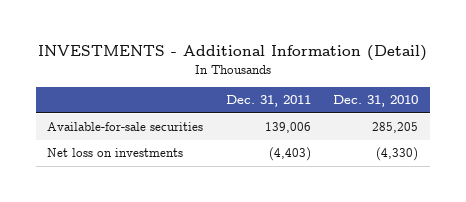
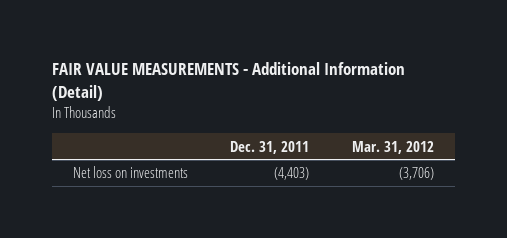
[37,45,427,62] INVESTMENTS - Additional Information (Detail) -> [51,61,405,102] FAIR VALUE MEASUREMENTS - Additional Information (Detail)
[333,95,419,108] Dec. 31, 2010 -> none
none -> [351,140,434,154] Mar. 31, 2012
[47,122,204,132] Available-for-sale securities -> none

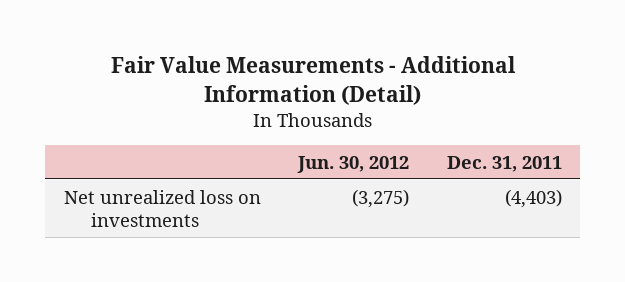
[51,61,405,102] FAIR VALUE MEASUREMENTS - Additional Information (Detail) -> [110,56,516,105] Fair Value Measurements - Additional Information (Detail)
[351,140,434,154] Mar. 31, 2012 -> none
none -> [297,155,410,173] Jun. 30, 2012
[72,166,188,179] Net loss on investments -> [63,189,261,227] Net unrealized loss on investments

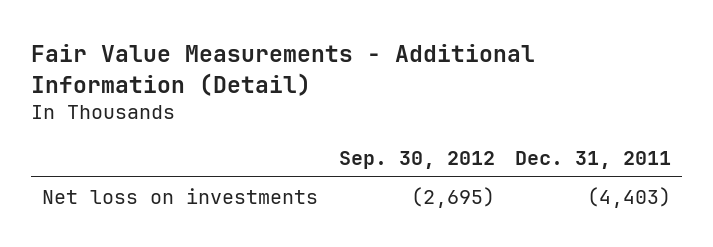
[297,155,410,173] Jun. 30, 2012 -> none
none -> [338,151,495,170] Sep. 30, 2012
[63,189,261,227] Net unrealized loss on investments -> [41,188,318,205] Net loss on investments

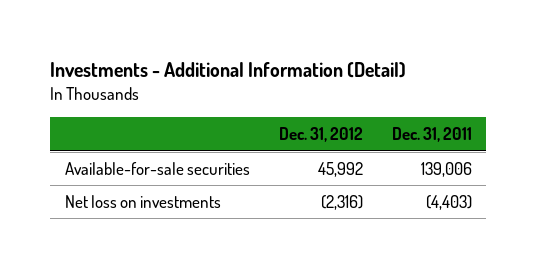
[31,43,536,96] Fair Value Measurements - Additional Information (Detail) -> [50,61,407,78] Investments - Additional Information (Detail)
[338,151,495,170] Sep. 30, 2012 -> none
none -> [278,127,363,143] Dec. 31, 2012
none -> [64,161,250,175] Available-for-sale securities

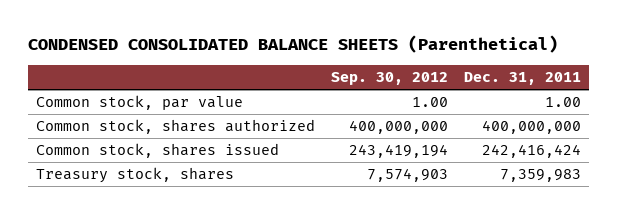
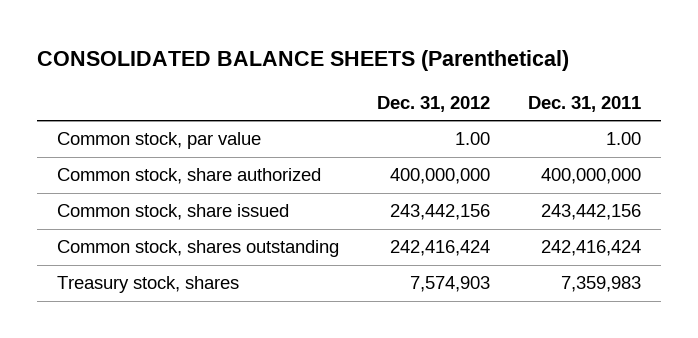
[27,35,558,54] CONDENSED CONSOLIDATED BALANCE SHEETS (Parenthetical) -> [37,50,570,72] CONSOLIDATED BALANCE SHEETS (Parenthetical)
[330,72,448,86] Sep. 30, 2012 -> none
none -> [377,96,491,113] Dec. 31, 2012
[35,119,315,135] Common stock, shares authorized -> [56,168,321,185] Common stock, share authorized
[35,143,279,159] Common stock, shares issued -> [56,204,289,221] Common stock, share issued
[481,144,581,159] 242,416,424 -> [541,204,642,221] 243,442,156
none -> [56,240,339,258] Common stock, shares outstanding

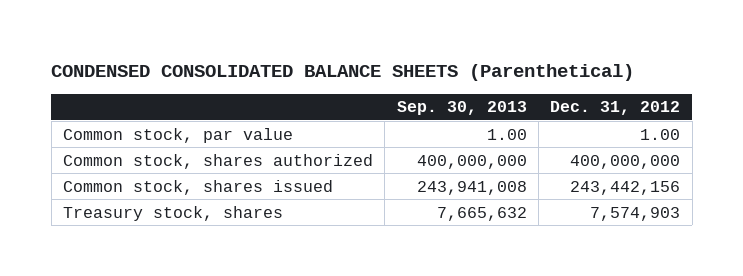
[37,50,570,72] CONSOLIDATED BALANCE SHEETS (Parenthetical) -> [51,64,635,82] CONDENSED CONSOLIDATED BALANCE SHEETS (Parenthetical)
[528,96,642,113] Dec. 31, 2011 -> none
none -> [396,101,527,116] Sep. 30, 2013
[56,240,339,258] Common stock, shares outstanding -> none
[56,168,321,185] Common stock, share authorized -> [63,153,374,169] Common stock, shares authorized
[56,204,289,221] Common stock, share issued -> [63,179,334,195] Common stock, shares issued

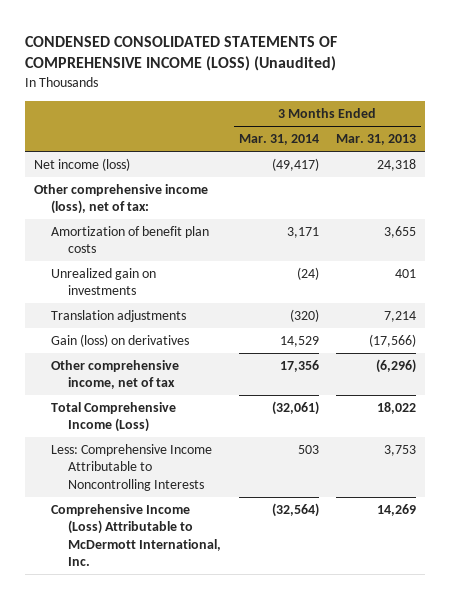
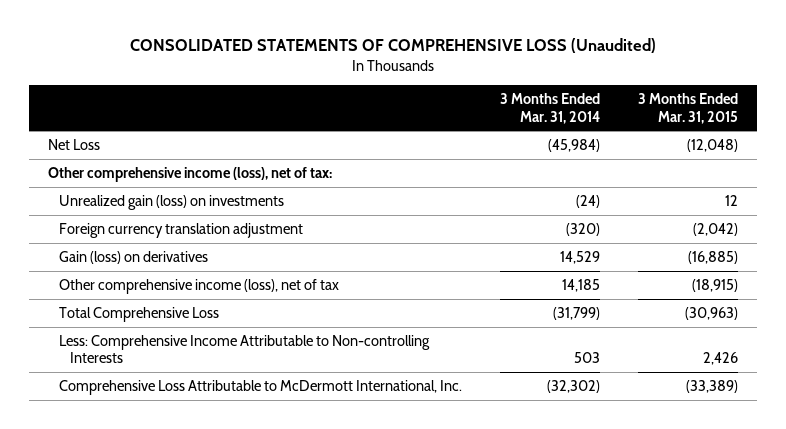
[25,35,338,72] CONDENSED CONSOLIDATED STATEMENTS OF COMPREHENSIVE INCOME (LOSS) (Unaudited) -> [129,38,656,54] CONSOLIDATED STATEMENTS OF COMPREHENSIVE LOSS (Unaudited)
[336,134,417,146] Mar. 31, 2013 -> none
none -> [637,92,738,124] 3 Months Ended Mar. 31, 2015
[34,158,131,172] Net income (loss) -> [47,138,100,150] Net Loss
[271,158,319,172] (49,417) -> [548,138,601,152] (45,984)
[51,226,210,254] Amortization of benefit plan costs -> none
[51,268,157,296] Unrealized gain on investments -> [59,194,285,210] Unrealized gain (loss) on investments
[51,310,187,323] Translation adjustments -> [59,222,304,238] Foreign currency translation adjustment
[51,360,180,390] Other comprehensive income, net of tax -> [59,278,340,294] Other comprehensive income (loss), net of tax
[279,360,319,373] 17,356 -> [562,278,601,292] 14,185
[51,402,177,433] Total Comprehensive Income (Loss) -> [59,306,220,322] Total Comprehensive Loss
[271,401,319,416] (32,061) -> [553,306,601,320] (31,799)
[51,444,213,491] Less: Comprehensive Income Attributable to Noncontrolling Interests -> [59,334,431,364] Less: Comprehensive Income Attributable to Non-controlling Interests
[51,504,222,567] Comprehensive Income (Loss) Attributable to McDermott International, Inc. -> [59,379,463,395] Comprehensive Loss Attributable to McDermott International, Inc.
[271,503,319,518] (32,564) -> [547,379,601,393] (32,302)

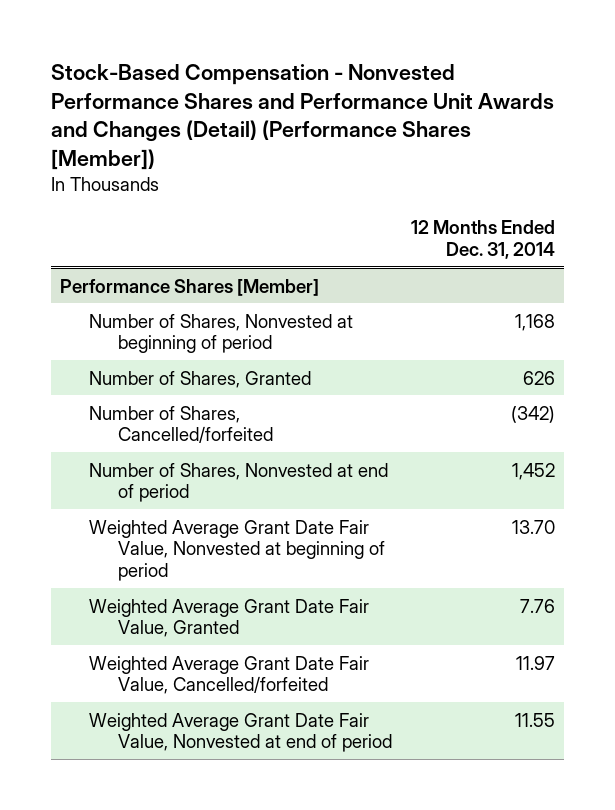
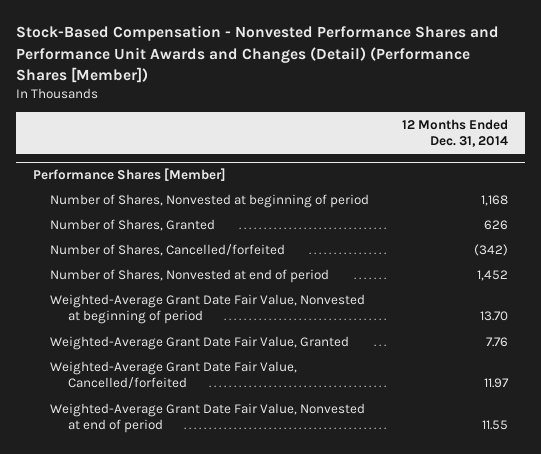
[89,519,385,581] Weighted Average Grant Date Fair Value, Nonvested at beginning of period -> [50,294,366,325] Weighted-Average Grant Date Fair Value, Nonvested at beginning of period
[89,598,370,638] Weighted Average Grant Date Fair Value, Granted -> [50,336,350,351] Weighted-Average Grant Date Fair Value, Granted
[89,655,370,695] Weighted Average Grant Date Fair Value, Cancelled/forfeited -> [50,361,298,389] Weighted-Average Grant Date Fair Value, Cancelled/forfeited
[89,712,392,753] Weighted Average Grant Date Fair Value, Nonvested at end of period -> [50,403,366,434] Weighted-Average Grant Date Fair Value, Nonvested at end of period

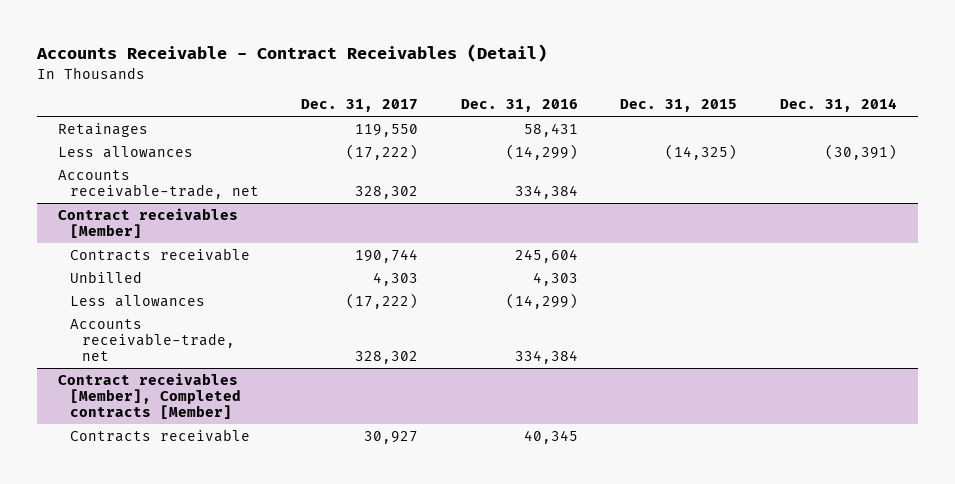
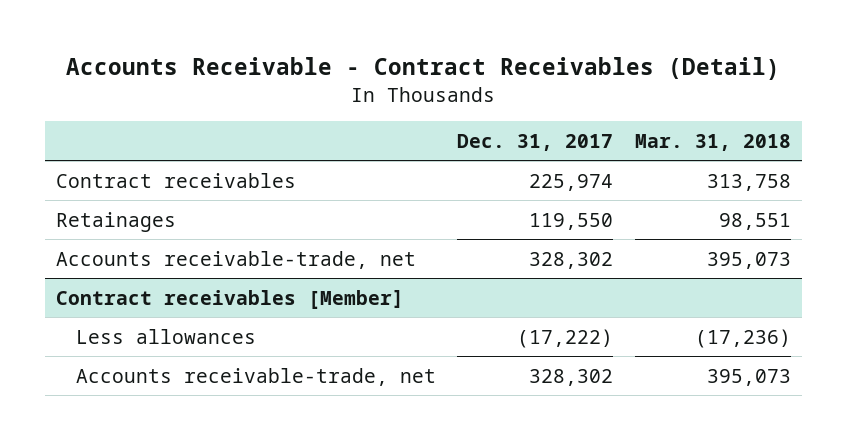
[460,99,578,113] Dec. 31, 2016 -> none
[620,99,738,113] Dec. 31, 2015 -> none
[779,98,897,113] Dec. 31, 2014 -> none
none -> [635,133,792,151] Mar. 31, 2018
none -> [55,172,296,188] Contract receivables
[58,145,194,158] Less allowances -> none
[70,247,251,261] Contracts receivable -> none
[70,270,143,283] Unbilled -> none
[58,372,242,420] Contract receivables [Member], Completed contracts [Member] -> none
[70,428,251,442] Contracts receivable -> none

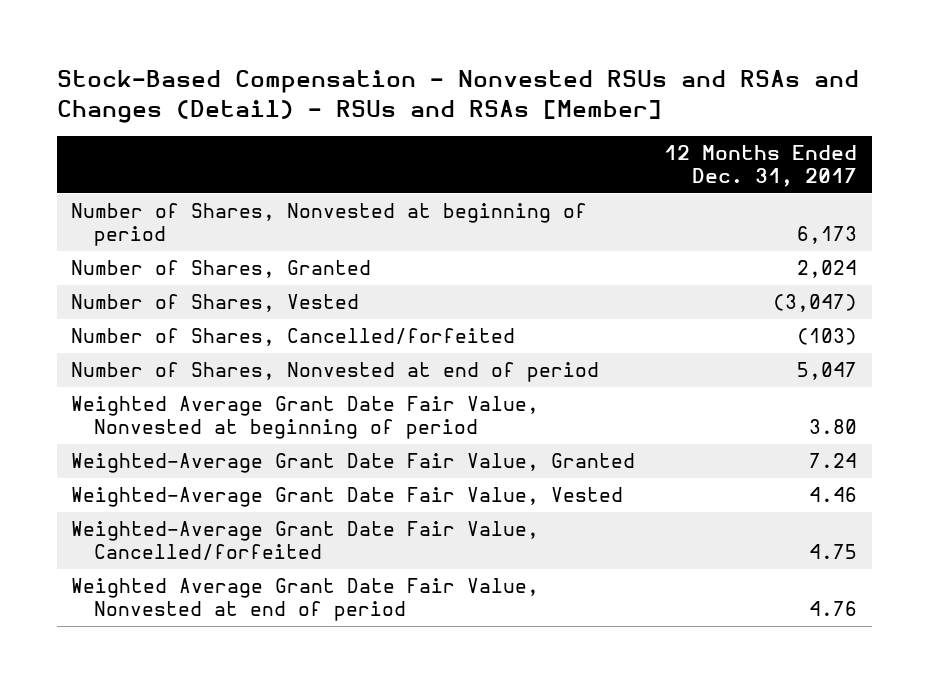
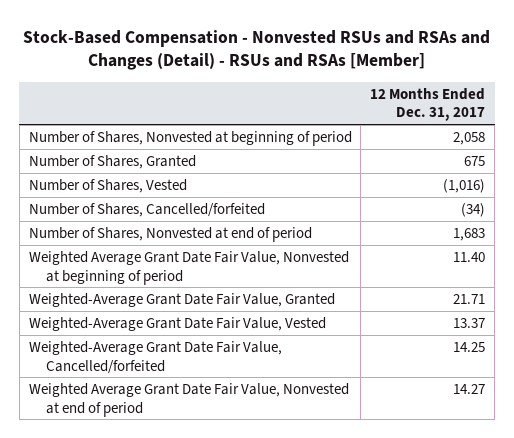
[797,226,858,245] 6,173 -> [453,131,486,145] 2,058
[797,260,858,279] 2,024 -> [464,155,486,166] 675
[773,294,858,313] (3,047) -> [443,178,486,193] (1,016)
[797,328,858,346] (103) -> [461,202,486,217] (34)
[797,362,858,381] 5,047 -> [453,227,486,241] 1,683
[809,419,858,435] 3.80 -> [453,251,486,262] 11.40
[809,453,858,469] 7.24 -> [453,293,486,304] 21.71
[809,487,858,503] 4.46 -> [453,317,486,328] 13.37
[809,544,858,560] 4.75 -> [453,341,486,352] 14.25
[809,601,858,617] 4.76 -> [453,383,486,394] 14.27

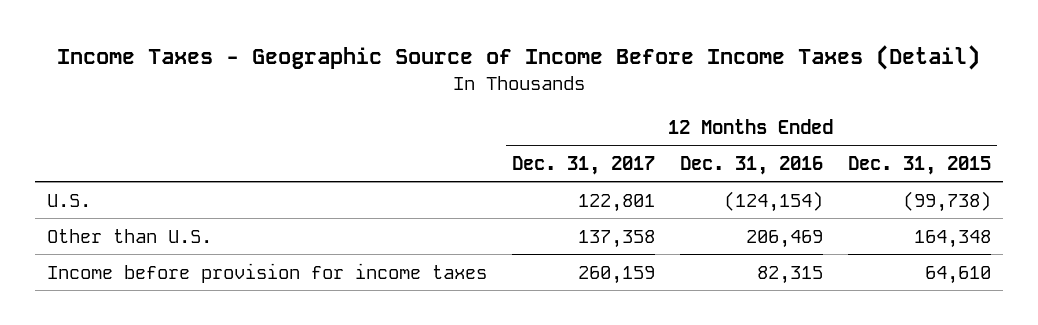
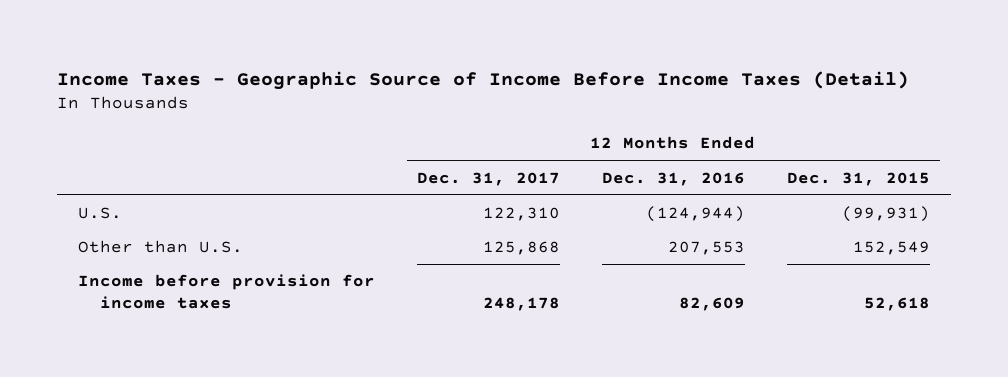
[577,193,655,212] 122,801 -> [483,207,561,222] 122,310
[723,190,823,212] (124,154) -> [645,206,745,223] (124,944)
[902,190,991,212] (99,738) -> [841,206,930,223] (99,931)
[577,229,655,248] 137,358 -> [483,241,561,256] 125,868
[745,229,823,248] 206,469 -> [667,241,745,256] 207,553
[913,229,991,248] 164,348 -> [852,241,930,256] 152,549
[577,265,655,284] 260,159 -> [483,297,561,312] 248,178
[756,265,823,284] 82,315 -> [678,297,745,312] 82,609
[924,265,991,284] 64,610 -> [863,297,930,312] 52,618

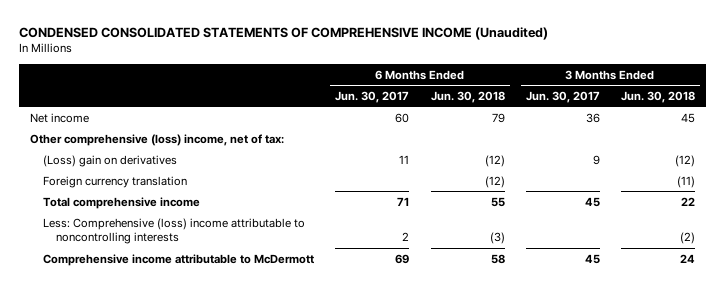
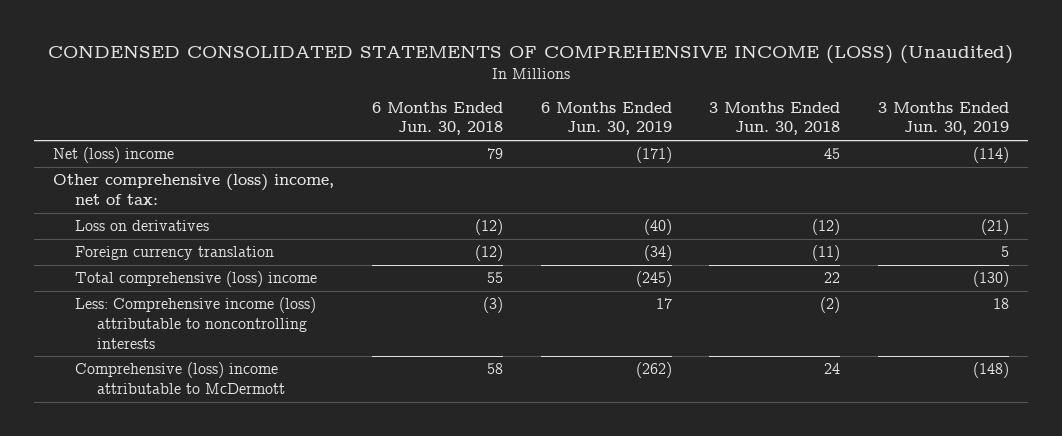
[19,26,549,40] CONDENSED CONSOLIDATED STATEMENTS OF COMPREHENSIVE INCOME (Unaudited) -> [48,45,1014,65] CONDENSED CONSOLIDATED STATEMENTS OF COMPREHENSIVE INCOME (LOSS) (Unaudited)
[335,90,410,103] Jun. 30, 2017 -> none
[525,90,600,103] Jun. 30, 2017 -> none
none -> [540,101,672,136] 6 Months Ended Jun. 30, 2019
none -> [878,101,1010,136] 3 Months Ended Jun. 30, 2019
[29,112,89,123] Net income -> [53,147,175,164] Net (loss) income
[42,154,177,167] (Loss) gain on derivatives -> [74,220,209,232] Loss on derivatives
[42,196,200,209] Total comprehensive income -> [74,271,317,288] Total comprehensive (loss) income
[42,217,305,245] Less: Comprehensive (loss) income attributable to noncontrolling interests -> [74,297,316,349] Less: Comprehensive income (loss) attributable to noncontrolling interests
[42,253,314,266] Comprehensive income attributable to McDermott -> [74,362,285,395] Comprehensive (loss) income attributable to McDermott

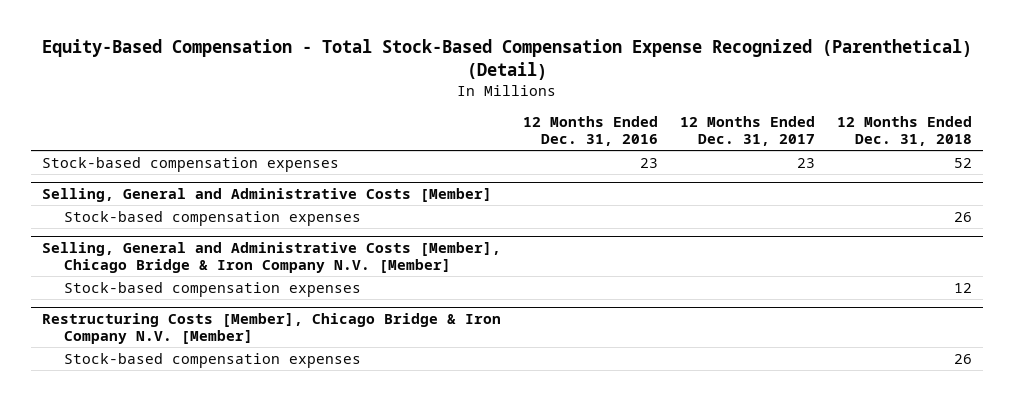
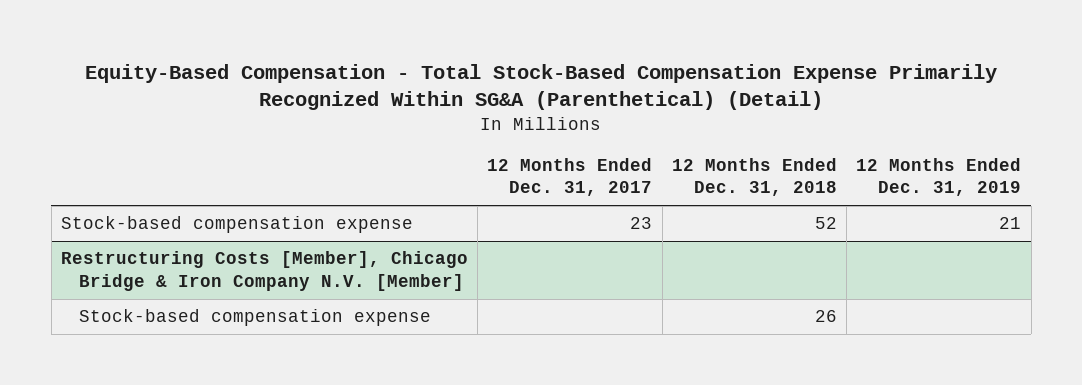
[41,39,972,81] Equity-Based Compensation - Total Stock-Based Compensation Expense Recognized (Parenthetical) (Detail) -> [85,63,998,111] Equity-Based Compensation - Total Stock-Based Compensation Expense Primarily Recognized Within SG&A (Parenthetical) (Detail)
[522,116,658,146] 12 Months Ended Dec. 31, 2016 -> none
none -> [856,157,1022,197] 12 Months Ended Dec. 31, 2019
[41,188,492,203] Selling, General and Administrative Costs [Member] -> none
[63,210,361,226] Stock-based compensation expenses -> none
[41,242,501,274] Selling, General and Administrative Costs [Member], Chicago Bridge & Iron Company N.V. [Member] -> none
[63,281,361,297] Stock-based compensation expenses -> none
[41,156,339,172] Stock-based compensation expenses -> [60,216,413,234] Stock-based compensation expense
[63,352,361,368] Stock-based compensation expenses -> [78,309,431,327] Stock-based compensation expense

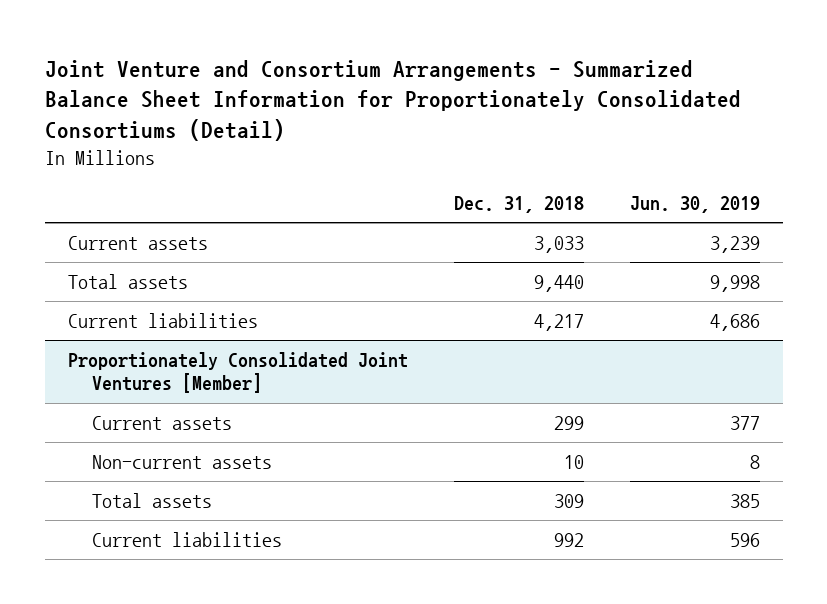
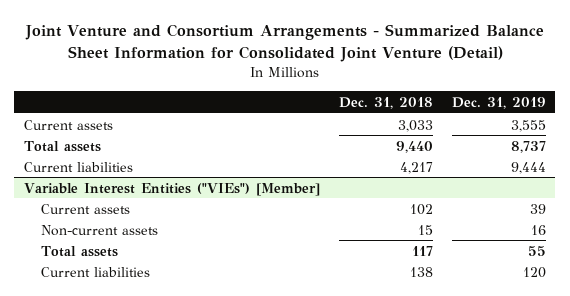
[44,59,741,141] Joint Venture and Consortium Arrangements - Summarized Balance Sheet Information for Proportionately Consolidated Consortiums (Detail) -> [24,24,544,63] Joint Venture and Consortium Arrangements - Summarized Balance Sheet Information for Consolidated Joint Venture (Detail)
[629,196,760,214] Jun. 30, 2019 -> none
none -> [451,96,546,109] Dec. 31, 2019
[67,351,408,394] Proportionately Consolidated Joint Ventures [Member] -> none
none -> [23,182,320,196] Variable Interest Entities ("VIEs") [Member]
[553,415,584,430] 299 -> [409,203,433,215] 102
[563,454,584,469] 10 -> [417,224,433,235] 15
[553,493,584,508] 309 -> [411,245,433,256] 117
[553,532,584,547] 992 -> [409,266,433,277] 138

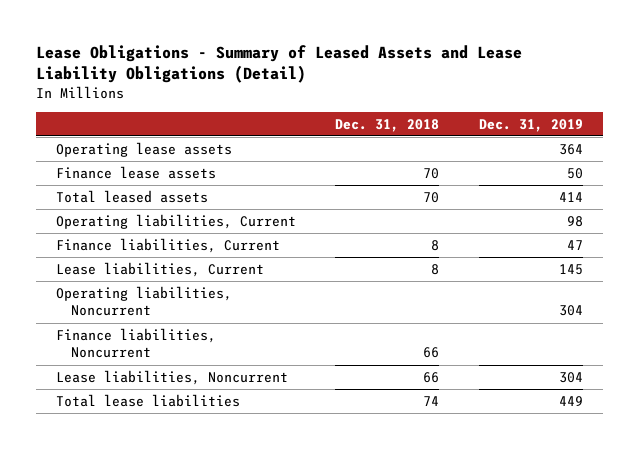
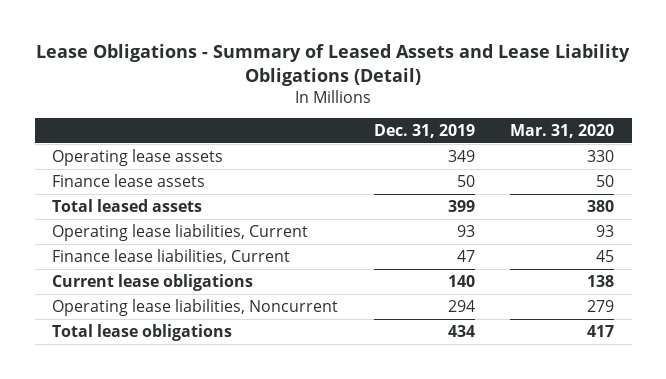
[335,118,440,132] Dec. 31, 2018 -> none
none -> [509,123,614,138] Mar. 31, 2020
[558,143,583,155] 364 -> [447,149,475,162] 349
[55,327,216,359] Finance liabilities, Noncurrent -> none
[55,369,288,385] Lease liabilities, Noncurrent -> none
[558,191,583,202] 414 -> [447,199,475,212] 399
[55,213,296,229] Operating liabilities, Current -> [52,223,309,241] Operating lease liabilities, Current
[566,215,583,227] 98 -> [456,224,475,237] 93
[55,237,280,253] Finance liabilities, Current -> [52,248,291,264] Finance lease liabilities, Current
[55,261,264,277] Lease liabilities, Current -> [52,273,254,291] Current lease obligations
[558,263,583,275] 145 -> [447,274,475,287] 140
[55,285,232,317] Operating liabilities, Noncurrent -> [52,298,339,316] Operating lease liabilities, Noncurrent
[558,305,583,317] 304 -> [447,299,475,312] 294
[55,393,240,407] Total lease liabilities -> [52,323,233,341] Total lease obligations
[558,395,583,406] 449 -> [447,324,475,337] 434

